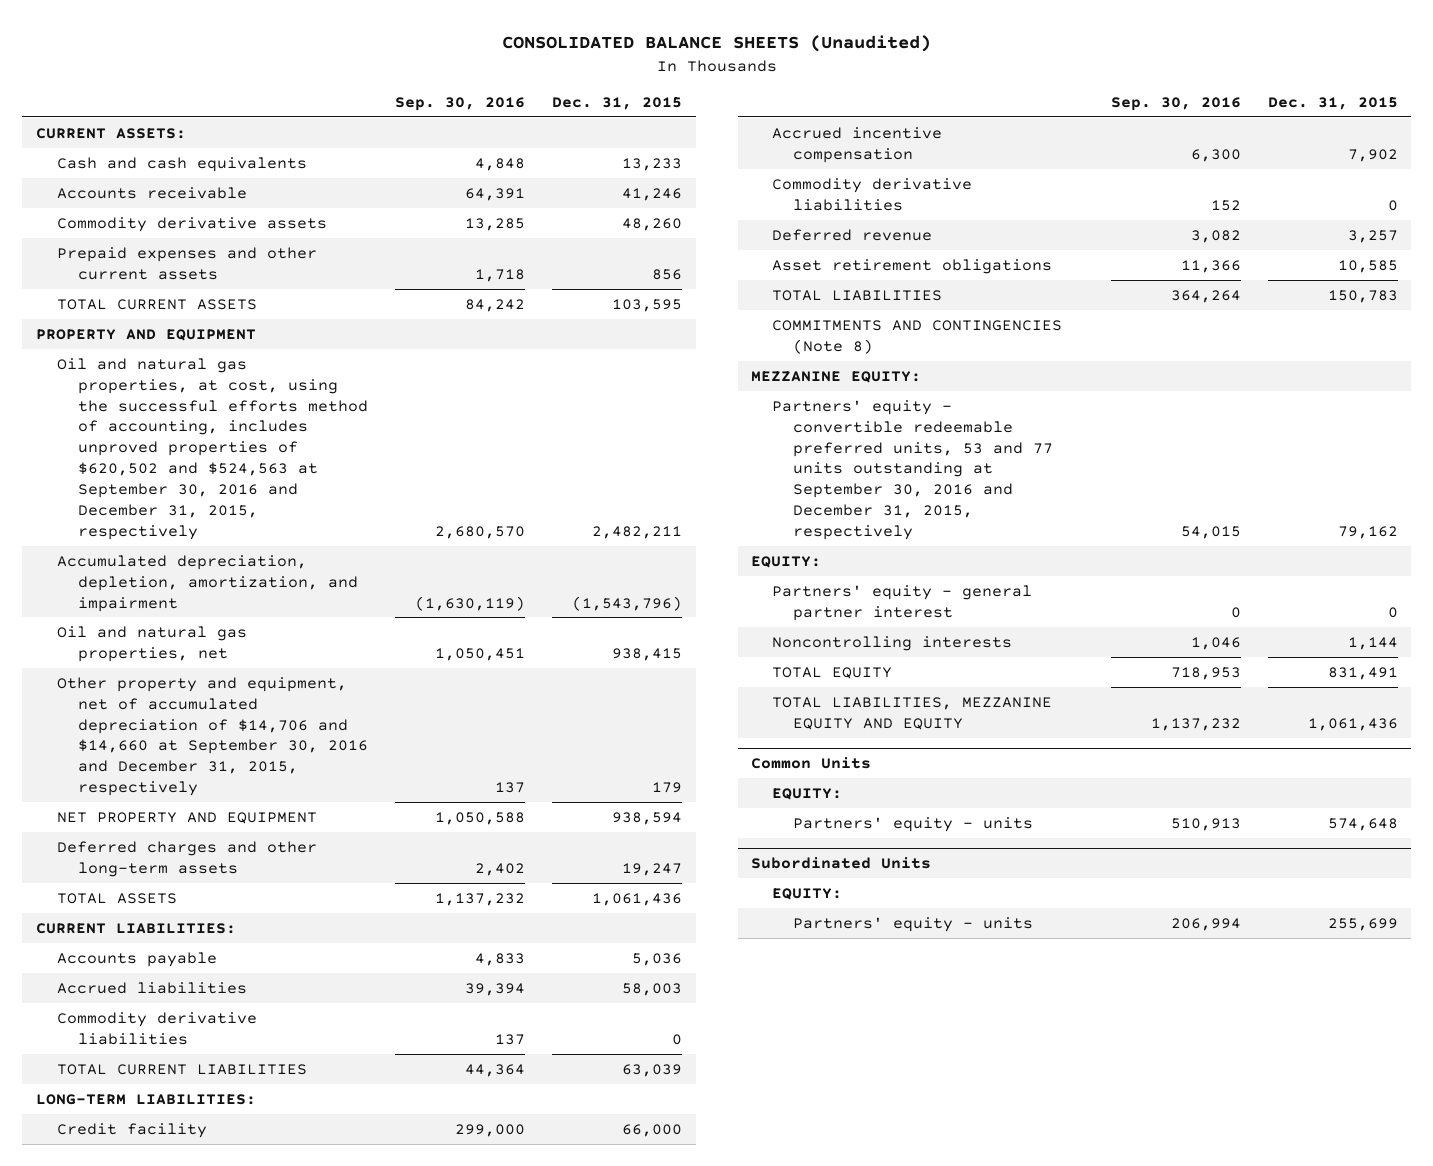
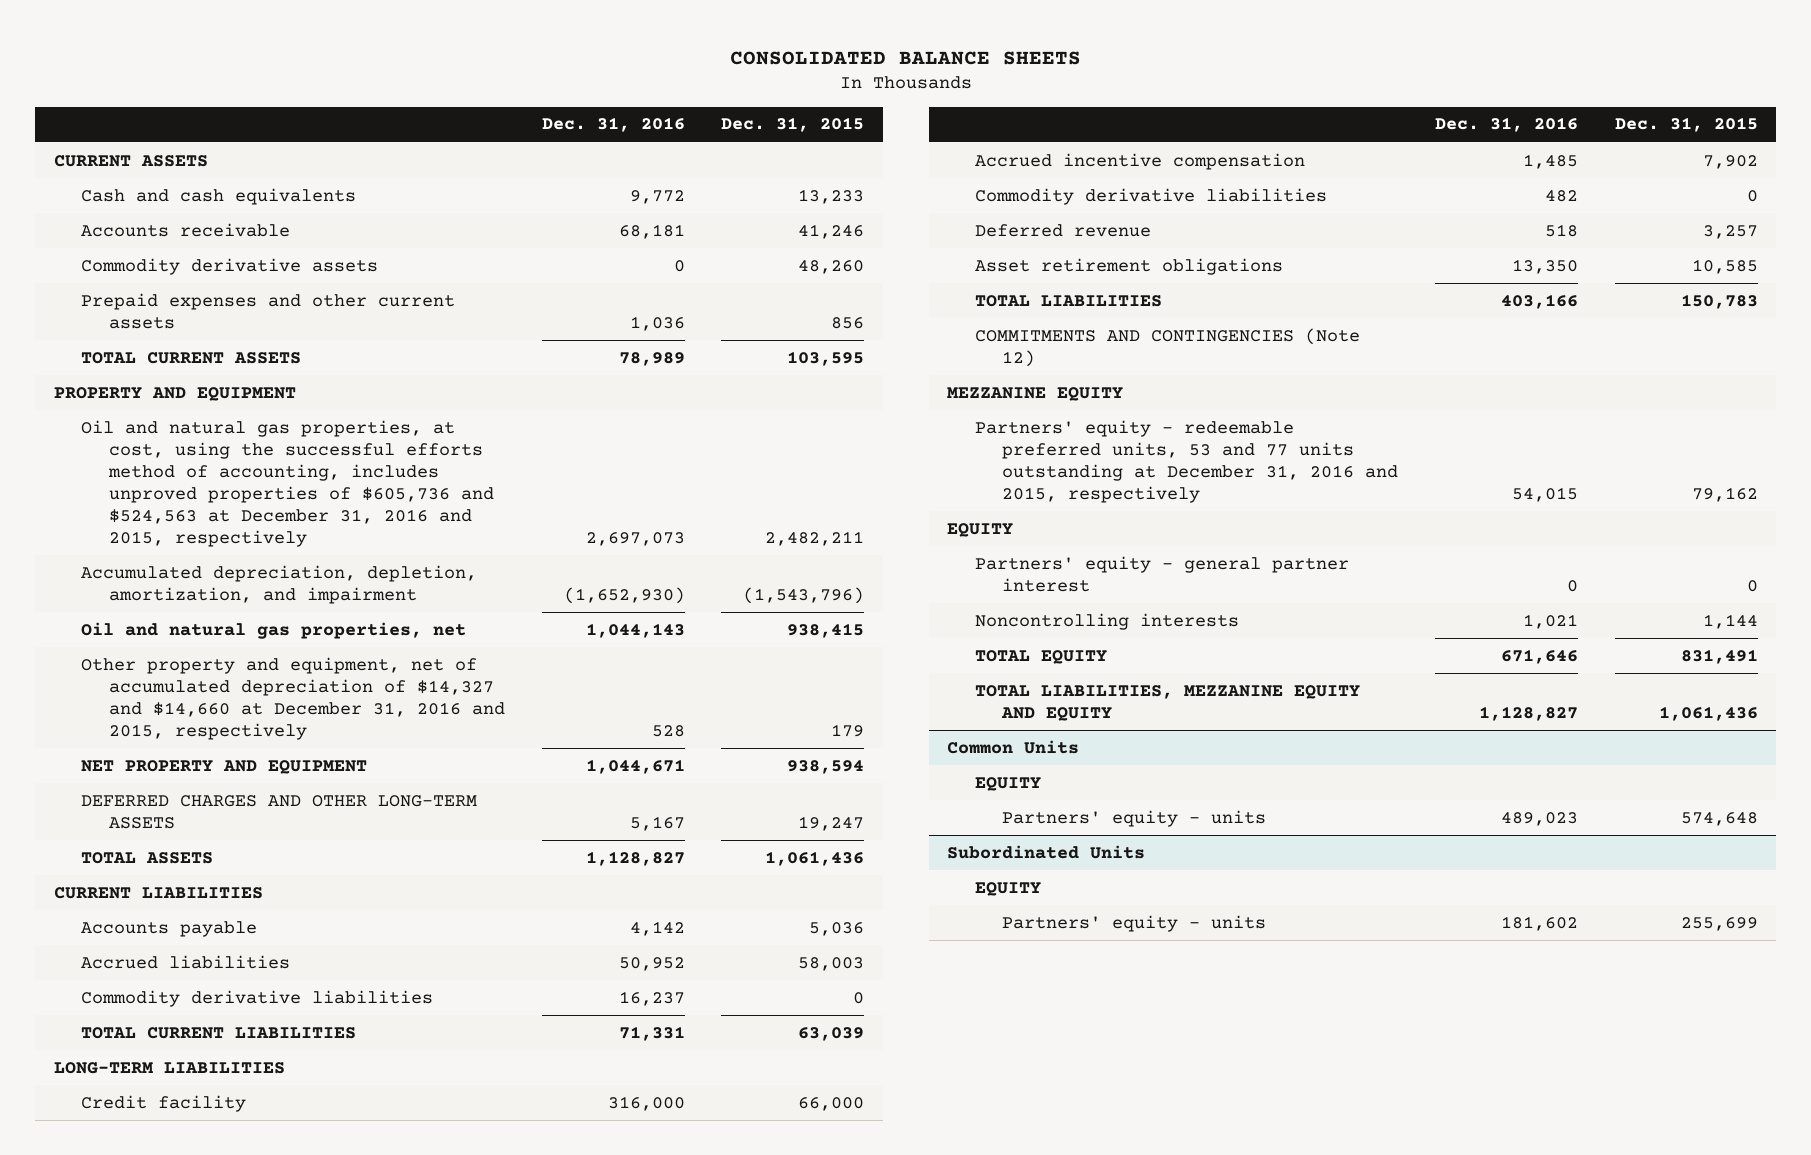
[501,34,931,52] CONSOLIDATED BALANCE SHEETS (Unaudited) -> [729,50,1081,65] CONSOLIDATED BALANCE SHEETS
[394,97,525,112] Sep. 30, 2016 -> none
none -> [541,117,685,133] Dec. 31, 2016
[35,127,186,139] CURRENT ASSETS: -> [53,154,208,167] CURRENT ASSETS
[56,357,368,540] Oil and natural gas properties, at cost, using the successful efforts method of accounting, includes unproved properties of $620,502 and $524,563 at September 30, 2016 and December 31, 2015, respectively -> [81,419,494,548] Oil and natural gas properties, at cost, using the successful efforts method of accounting, includes unproved properties of $605,736 and $524,563 at December 31, 2016 and 2015, respectively
[56,676,368,797] Other property and equipment, net of accumulated depreciation of $14,706 and $14,660 at September 30, 2016 and December 31, 2015, respectively -> [81,656,505,740] Other property and equipment, net of accumulated depreciation of $14,327 and $14,660 at December 31, 2016 and 2015, respectively
[56,840,317,877] Deferred charges and other long-term assets -> [81,794,478,829] DEFERRED CHARGES AND OTHER LONG-TERM ASSETS
[35,922,236,934] CURRENT LIABILITIES: -> [53,886,263,899] CURRENT LIABILITIES
[35,1093,256,1105] LONG-TERM LIABILITIES: -> [53,1061,285,1074] LONG-TERM LIABILITIES
[772,319,1063,354] COMMITMENTS AND CONTINGENCIES (Note 8) -> [974,327,1360,367] COMMITMENTS AND CONTINGENCIES (Note 12)
[751,370,922,383] MEZZANINE EQUITY: -> [946,386,1123,401] MEZZANINE EQUITY
[772,399,1054,540] Partners' equity - convertible redeemable preferred units, 53 and 77 units outstanding at September 30, 2016 and December 31, 2015, respectively -> [974,419,1399,503] Partners' equity - redeemable preferred units, 53 and 77 units outstanding at December 31, 2016 and 2015, respectively
[751,555,822,568] EQUITY: -> [946,522,1013,537] EQUITY
[772,787,843,800] EQUITY: -> [974,776,1041,791] EQUITY
[772,887,843,900] EQUITY: -> [974,881,1041,896] EQUITY

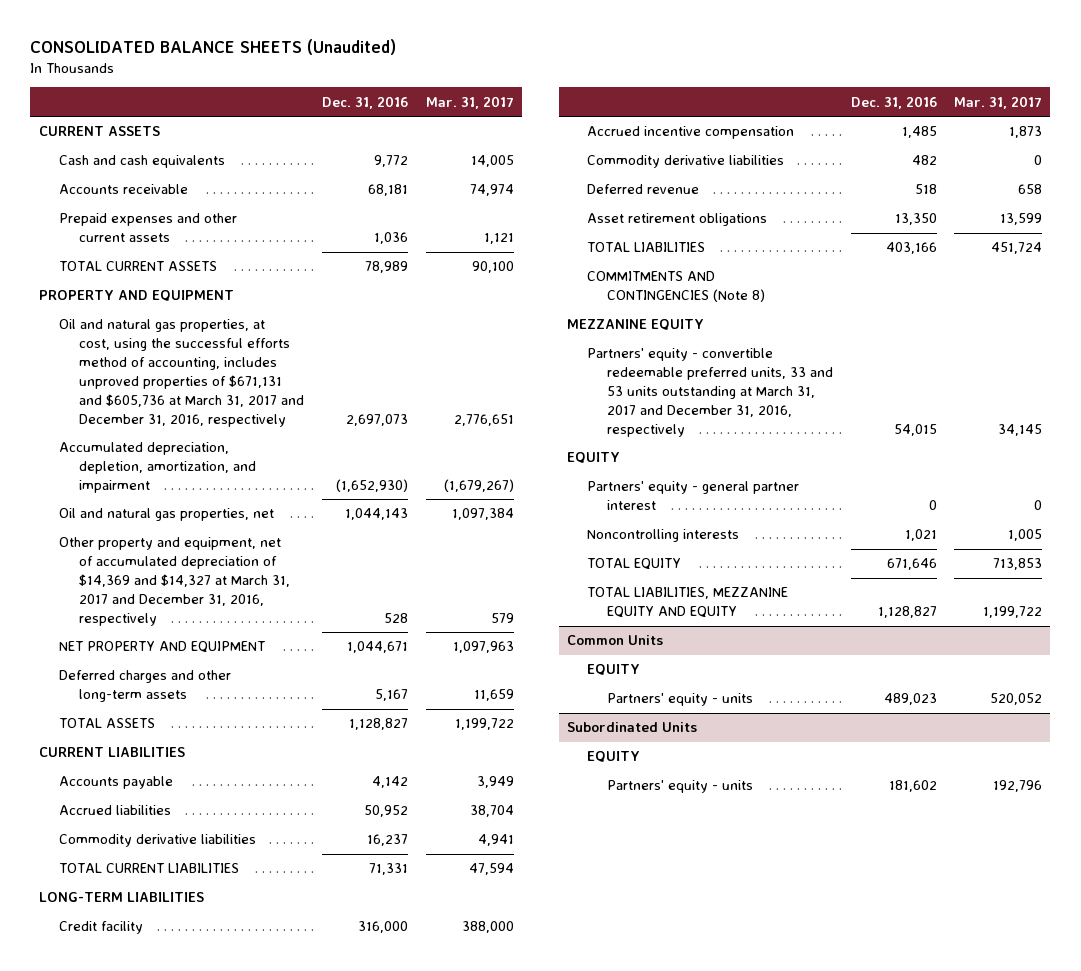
[729,50,1081,65] CONSOLIDATED BALANCE SHEETS -> [30,39,397,56] CONSOLIDATED BALANCE SHEETS (Unaudited)
[721,117,865,133] Dec. 31, 2015 -> none
none -> [425,95,514,109] Mar. 31, 2017
[81,257,379,275] Commodity derivative assets -> none
[81,419,494,548] Oil and natural gas properties, at cost, using the successful efforts method of accounting, includes unproved properties of $605,736 and $524,563 at December 31, 2016 and 2015, respectively -> [59,319,305,427] Oil and natural gas properties, at cost, using the successful efforts method of accounting, includes unproved properties of $671,131 and $605,736 at March 31, 2017 and December 31, 2016, respectively
[81,656,505,740] Other property and equipment, net of accumulated depreciation of $14,327 and $14,660 at December 31, 2016 and 2015, respectively -> [59,537,291,626] Other property and equipment, net of accumulated depreciation of $14,369 and $14,327 at March 31, 2017 and December 31, 2016, respectively
[81,794,478,829] DEFERRED CHARGES AND OTHER LONG-TERM ASSETS -> [59,670,232,703] Deferred charges and other long-term assets
[974,327,1360,367] COMMITMENTS AND CONTINGENCIES (Note 12) -> [587,271,766,303] COMMITMENTS AND CONTINGENCIES (Note 8)
[974,419,1399,503] Partners' equity - redeemable preferred units, 53 and 77 units outstanding at December 31, 2016 and 2015, respectively -> [587,348,834,437] Partners' equity - convertible redeemable preferred units, 33 and 53 units outstanding at March 31, 2017 and December 31, 2016, respectively

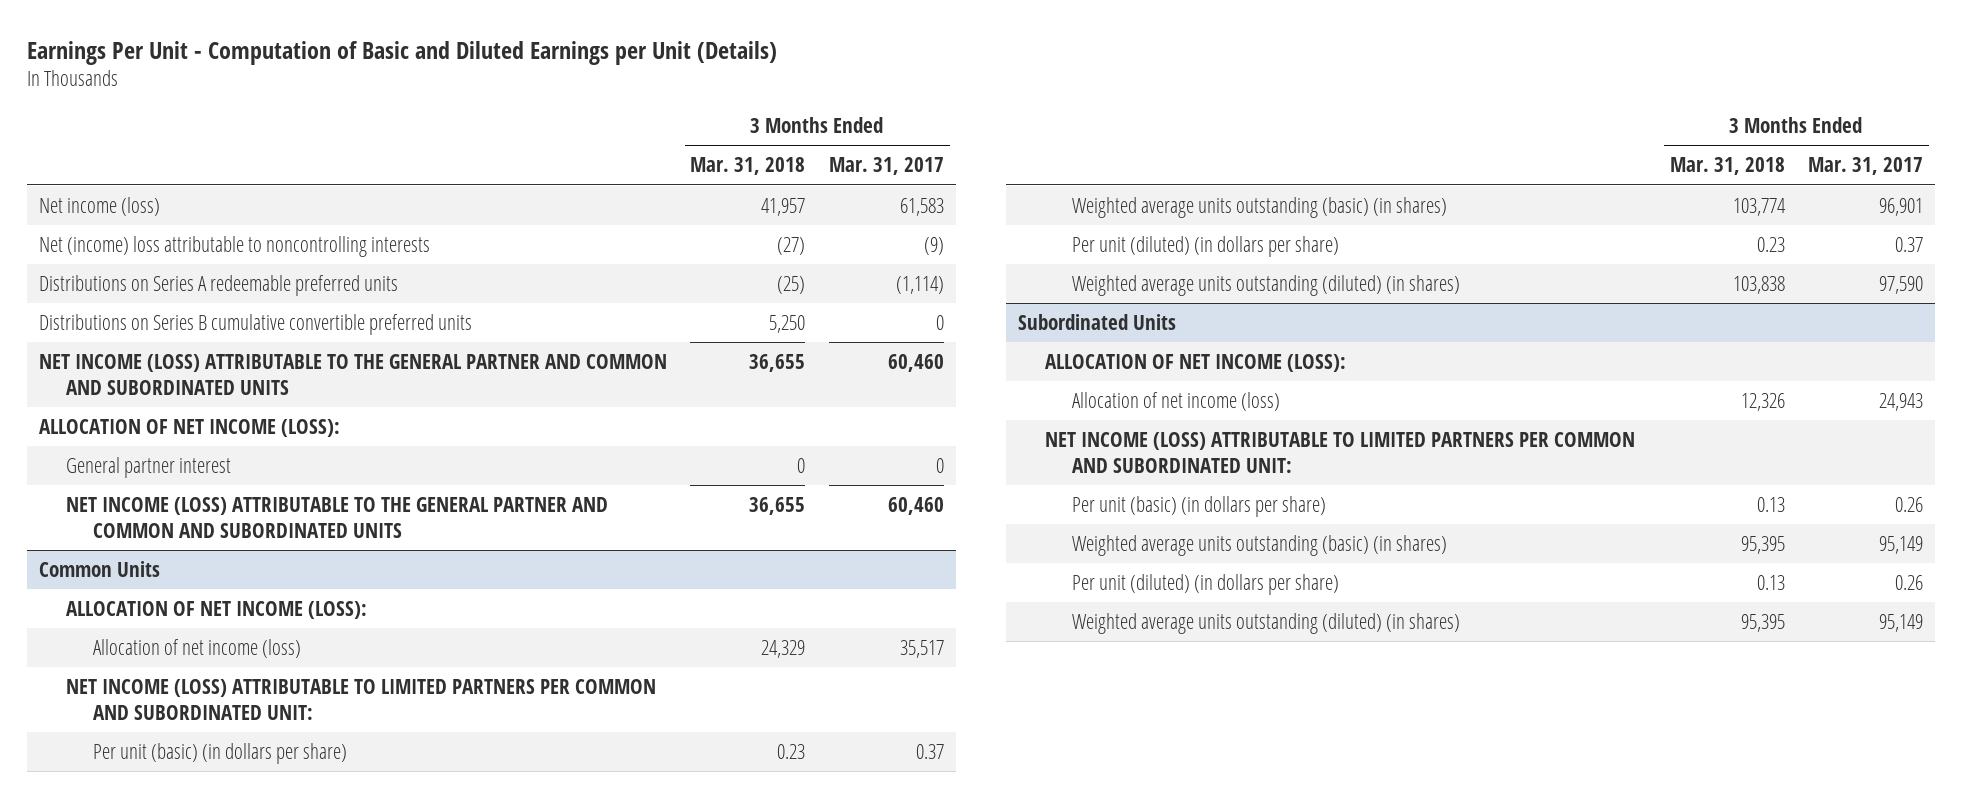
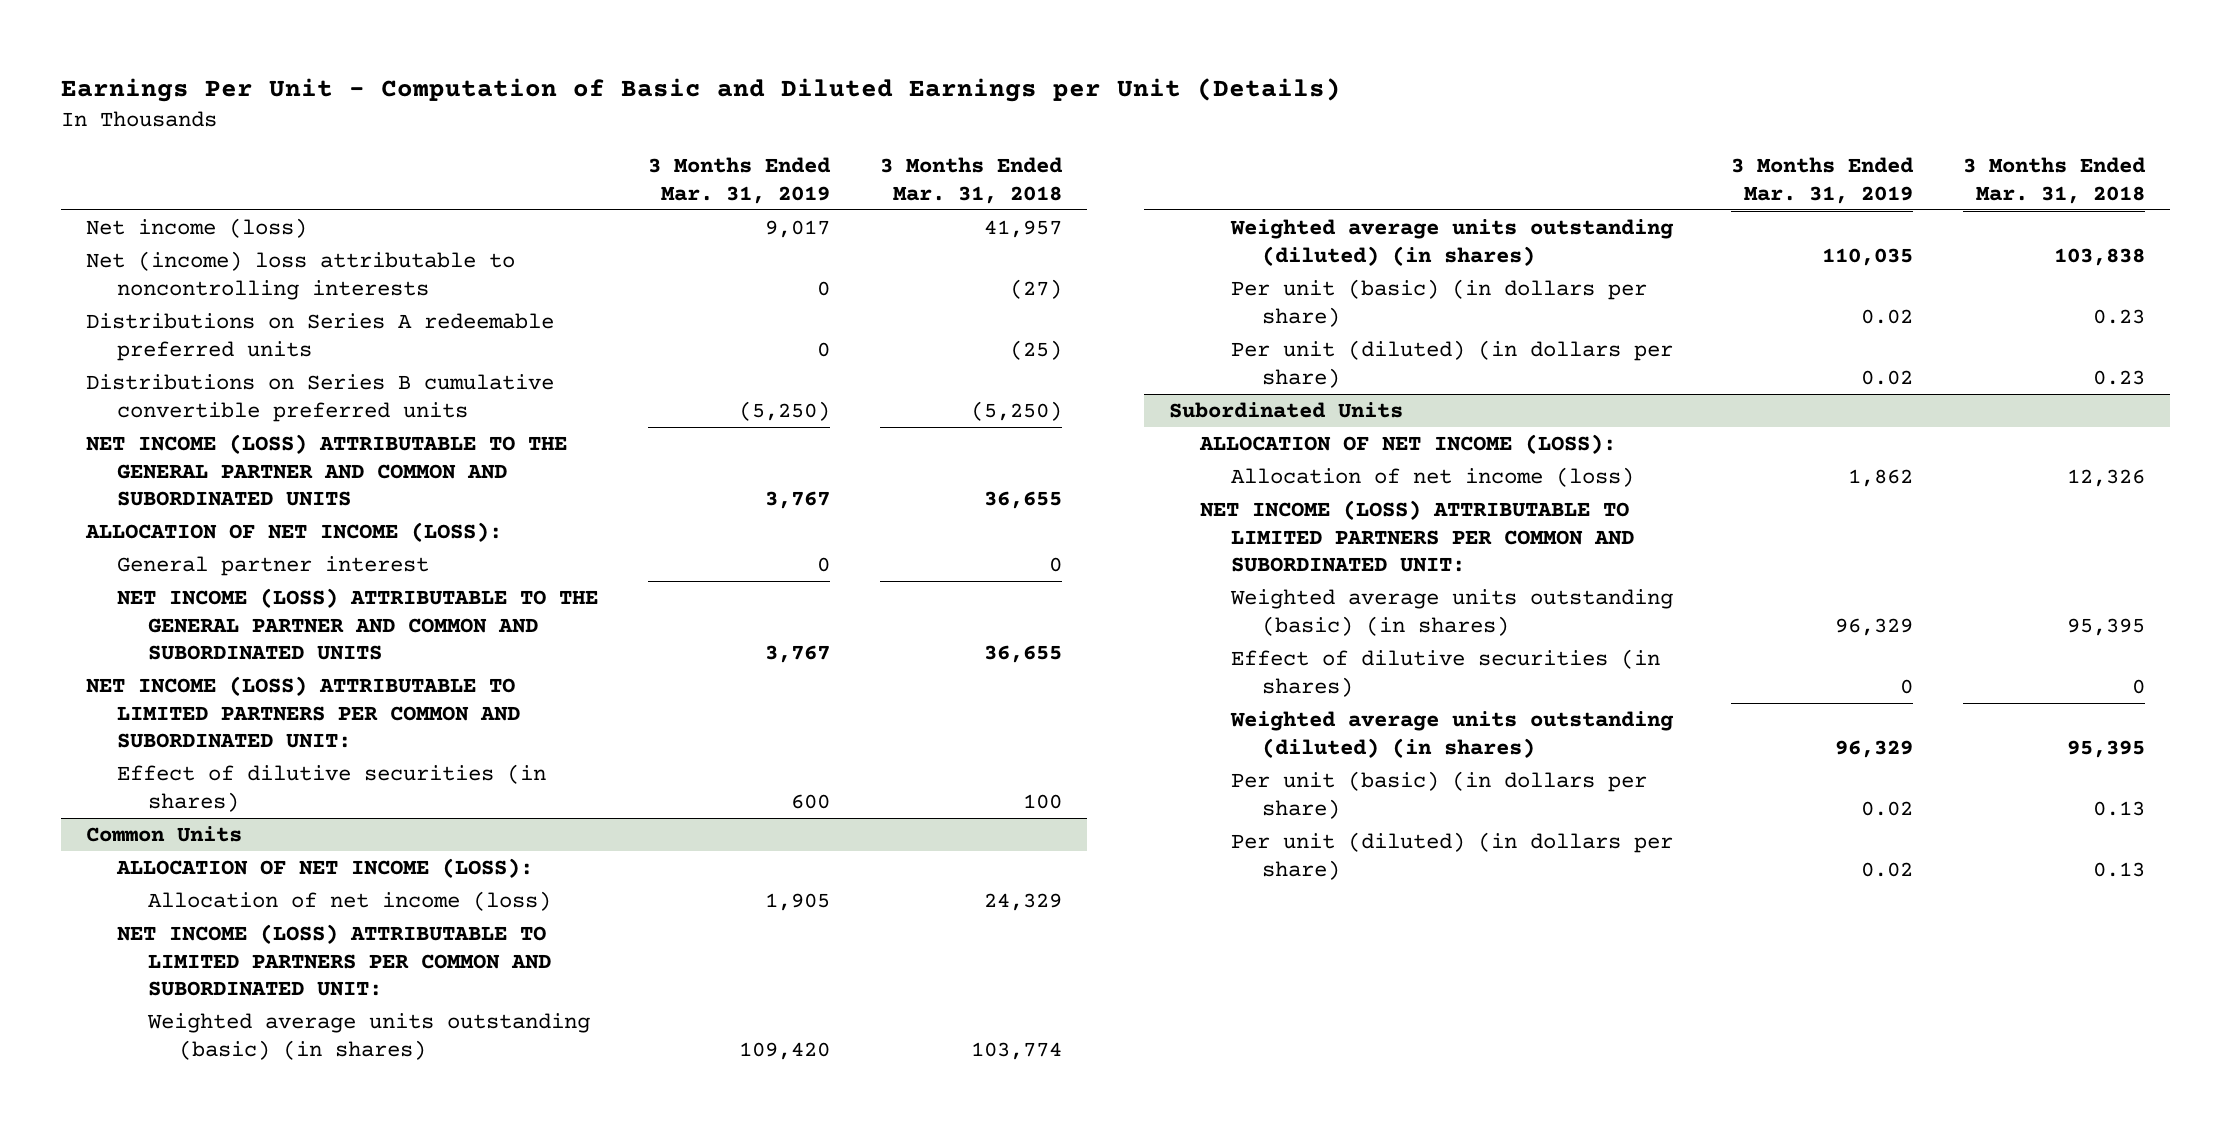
[828,157,944,176] Mar. 31, 2017 -> none
none -> [647,157,831,204] 3 Months Ended Mar. 31, 2019
[769,314,806,333] 5,250 -> [970,400,1062,421] (5,250)
none -> [85,676,520,748] NET INCOME (LOSS) ATTRIBUTABLE TO LIMITED PARTNERS PER COMMON AND SUBORDINATED UNIT:
none -> [116,764,546,812] Effect of dilutive securities (in shares)
[93,742,348,764] Per unit (basic) (in dollars per share) -> [1230,279,1647,327] Per unit (basic) (in dollars per share)
[1072,235,1340,257] Per unit (diluted) (in dollars per share) -> [1230,340,1673,388] Per unit (diluted) (in dollars per share)
none -> [1230,649,1660,697] Effect of dilutive securities (in shares)
[1072,495,1327,517] Per unit (basic) (in dollars per share) -> [1230,771,1647,819] Per unit (basic) (in dollars per share)
[1072,573,1340,595] Per unit (diluted) (in dollars per share) -> [1230,832,1673,880] Per unit (diluted) (in dollars per share)

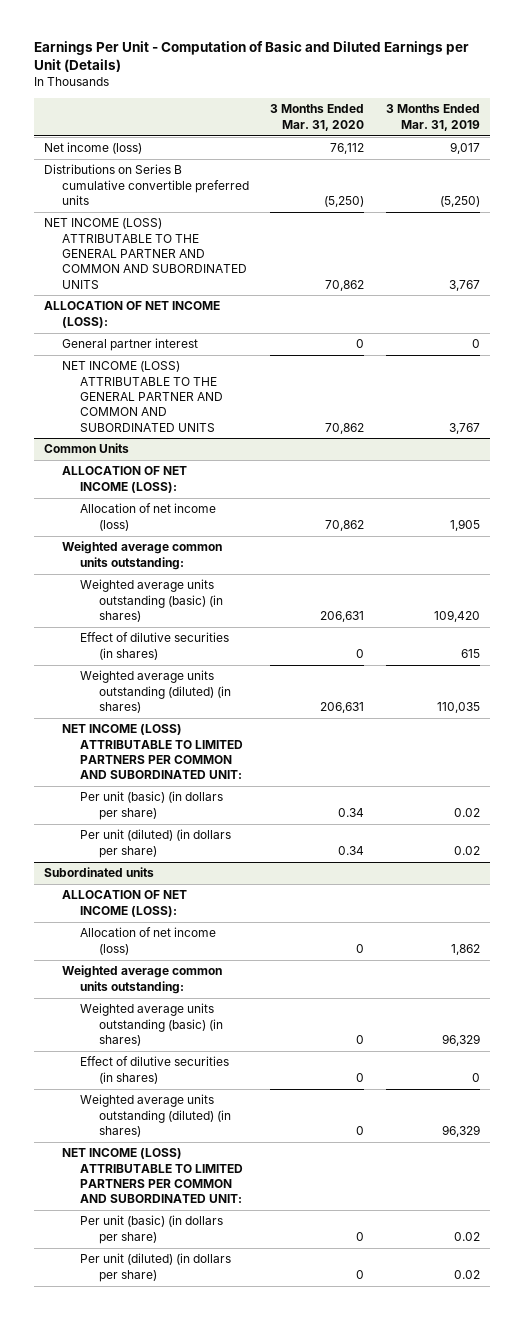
[879,157,1063,204] 3 Months Ended Mar. 31, 2018 -> none
none -> [270,104,365,131] 3 Months Ended Mar. 31, 2020
[85,251,515,300] Net (income) loss attributable to noncontrolling interests -> none
[85,313,554,361] Distributions on Series A redeemable preferred units -> none
[85,676,520,748] NET INCOME (LOSS) ATTRIBUTABLE TO LIMITED PARTNERS PER COMMON AND SUBORDINATED UNIT: -> none
[116,764,546,812] Effect of dilutive securities (in shares) -> none
none -> [62,541,223,570] Weighted average common units outstanding:
none -> [80,632,230,660] Effect of dilutive securities (in shares)
[116,924,551,996] NET INCOME (LOSS) ATTRIBUTABLE TO LIMITED PARTNERS PER COMMON AND SUBORDINATED UNIT: -> [62,724,244,780] NET INCOME (LOSS) ATTRIBUTABLE TO LIMITED PARTNERS PER COMMON AND SUBORDINATED UNIT:
[1168,402,1403,419] Subordinated Units -> [44,867,155,878] Subordinated units
[1199,500,1634,572] NET INCOME (LOSS) ATTRIBUTABLE TO LIMITED PARTNERS PER COMMON AND SUBORDINATED UNIT: -> none
none -> [62,965,223,994] Weighted average common units outstanding:
none -> [62,1148,244,1204] NET INCOME (LOSS) ATTRIBUTABLE TO LIMITED PARTNERS PER COMMON AND SUBORDINATED UNIT:

